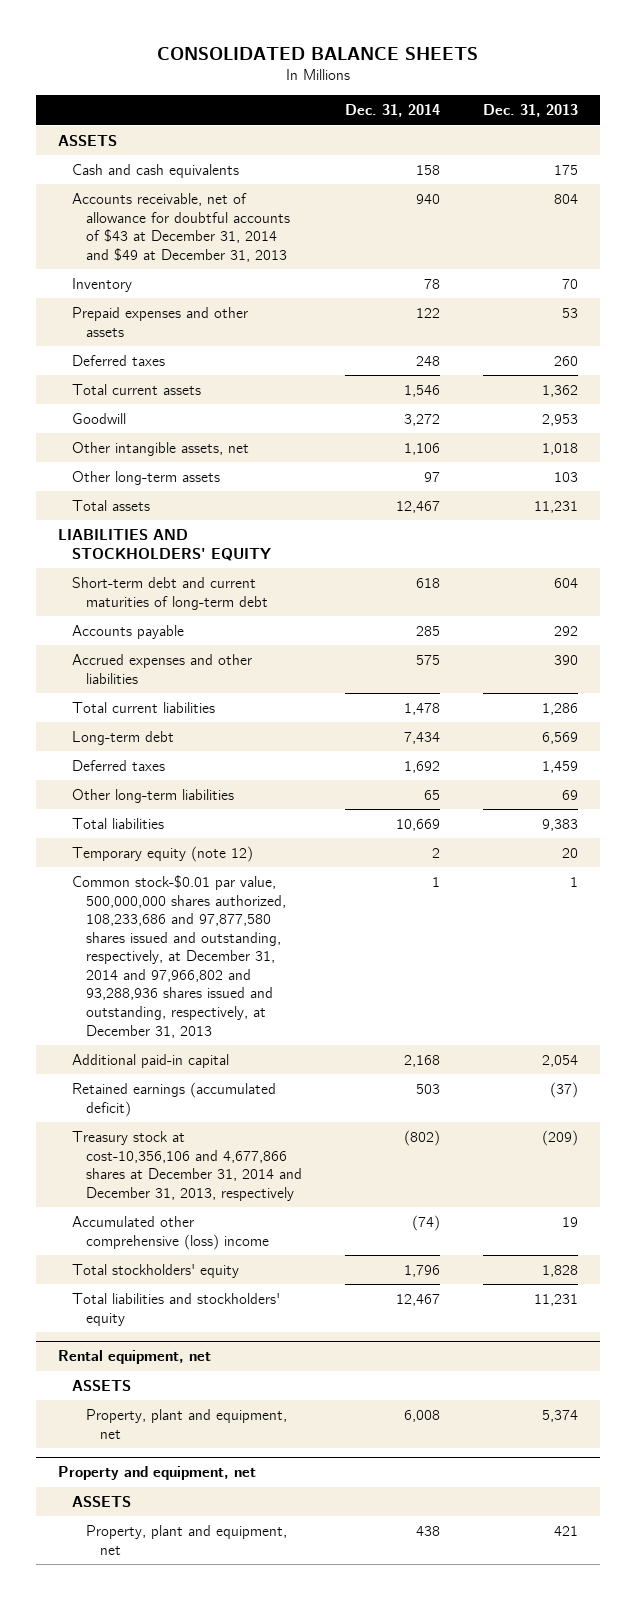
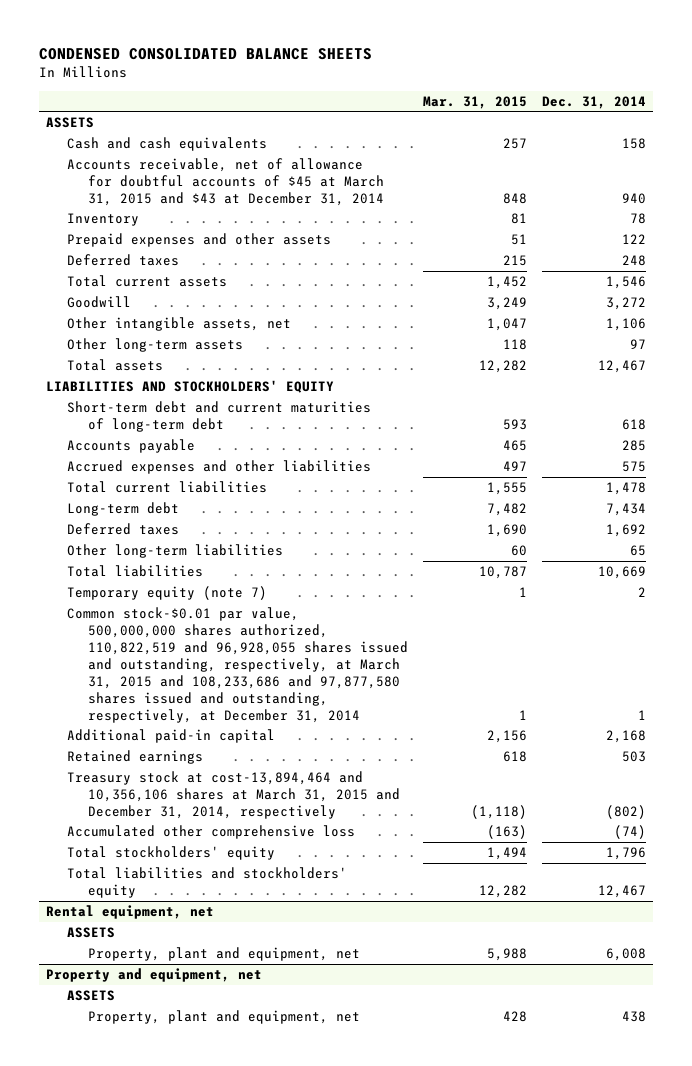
[157,46,479,60] CONSOLIDATED BALANCE SHEETS -> [38,48,372,61] CONDENSED CONSOLIDATED BALANCE SHEETS
[483,104,579,118] Dec. 31, 2013 -> none
none -> [423,95,528,109] Mar. 31, 2015
[71,192,290,262] Accounts receivable, net of allowance for doubtful accounts of $43 at December 31, 2014 and $49 at December 31, 2013 -> [67,157,385,206] Accounts receivable, net of allowance for doubtful accounts of $45 at March 31, 2015 and $43 at December 31, 2014
[71,845,253,862] Temporary equity (note 12) -> [67,585,268,600] Temporary equity (note 7)
[71,874,286,1038] Common stock-$0.01 par value, 500,000,000 shares authorized, 108,233,686 and 97,877,580 shares issued and outstanding, respectively, at December 31, 2014 and 97,966,802 and 93,288,936 shares issued and outstanding, respectively, at December 31, 2013 -> [67,606,409,723] Common stock-$0.01 par value, 500,000,000 shares authorized, 110,822,519 and 96,928,055 shares issued and outstanding, respectively, at March 31, 2015 and 108,233,686 and 97,877,580 shares issued and outstanding, respectively, at December 31, 2014
[71,1081,276,1117] Retained earnings (accumulated deficit) -> [67,749,204,764] Retained earnings
[71,1130,302,1201] Treasury stock at cost-10,356,106 and 4,677,866 shares at December 31, 2014 and December 31, 2013, respectively -> [67,770,401,819] Treasury stock at cost-13,894,464 and 10,356,106 shares at March 31, 2015 and December 31, 2014, respectively
[71,1215,269,1250] Accumulated other comprehensive (loss) income -> [67,824,356,839] Accumulated other comprehensive loss

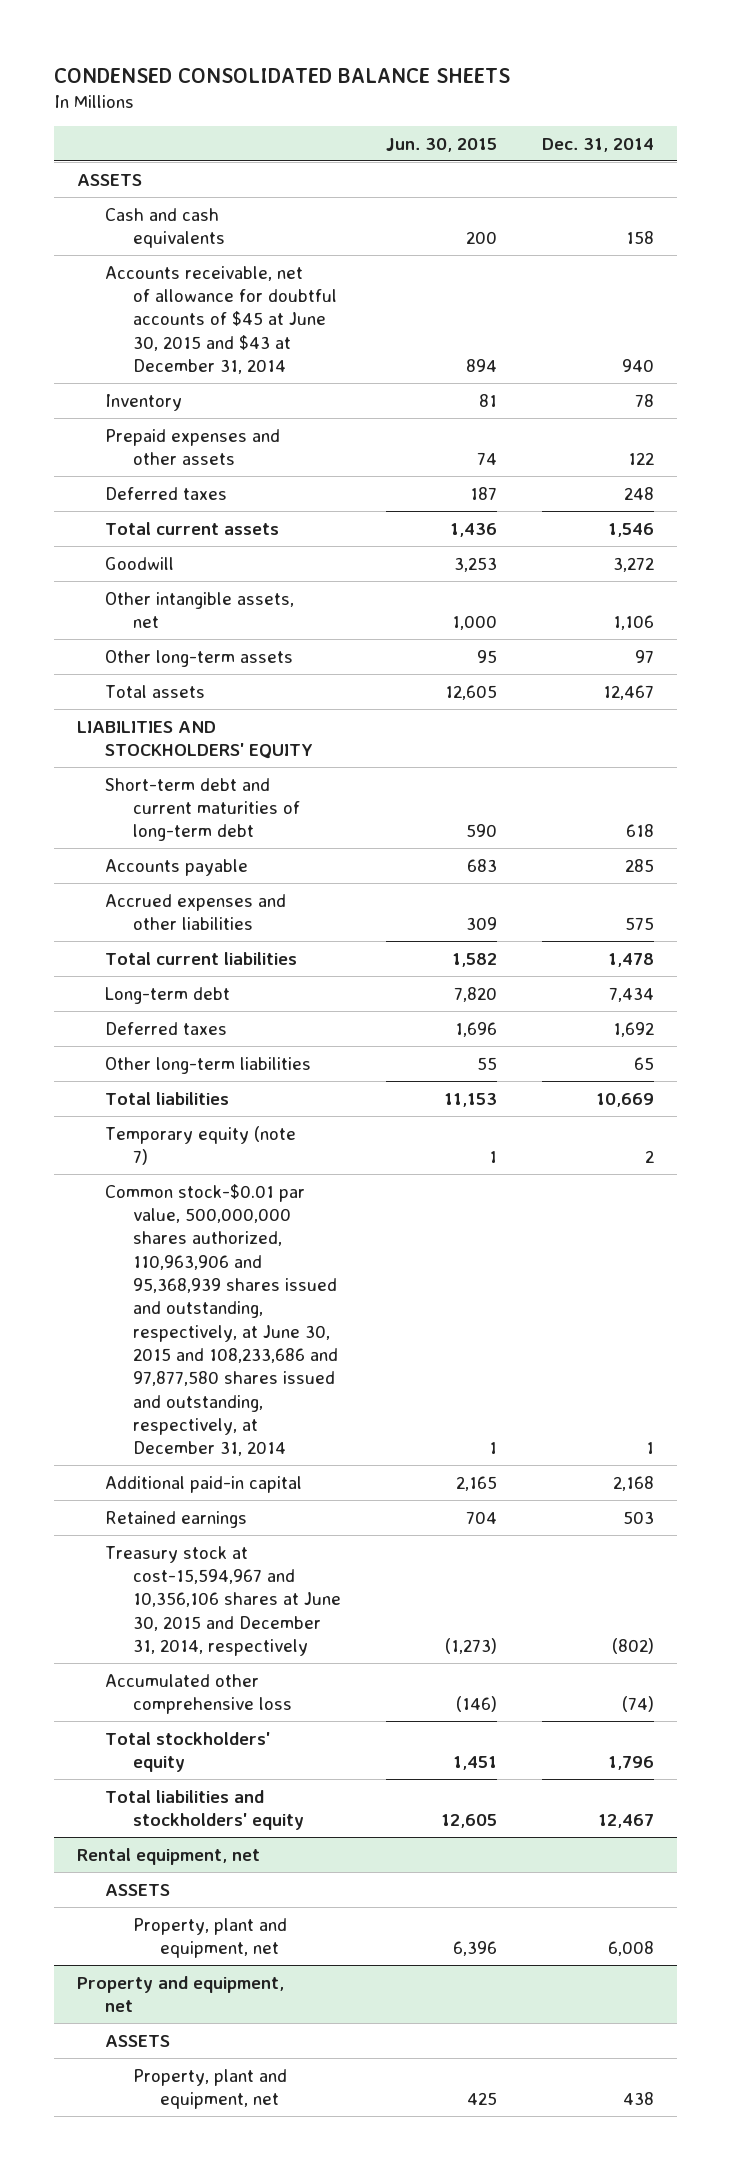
[423,95,528,109] Mar. 31, 2015 -> none
none -> [386,137,498,152] Jun. 30, 2015
[67,157,385,206] Accounts receivable, net of allowance for doubtful accounts of $45 at March 31, 2015 and $43 at December 31, 2014 -> [104,265,337,374] Accounts receivable, net of allowance for doubtful accounts of $45 at June 30, 2015 and $43 at December 31, 2014
[67,606,409,723] Common stock-$0.01 par value, 500,000,000 shares authorized, 110,822,519 and 96,928,055 shares issued and outstanding, respectively, at March 31, 2015 and 108,233,686 and 97,877,580 shares issued and outstanding, respectively, at December 31, 2014 -> [104,1183,338,1457] Common stock-$0.01 par value, 500,000,000 shares authorized, 110,963,906 and 95,368,939 shares issued and outstanding, respectively, at June 30, 2015 and 108,233,686 and 97,877,580 shares issued and outstanding, respectively, at December 31, 2014
[67,770,401,819] Treasury stock at cost-13,894,464 and 10,356,106 shares at March 31, 2015 and December 31, 2014, respectively -> [104,1545,341,1656] Treasury stock at cost-15,594,967 and 10,356,106 shares at June 30, 2015 and December 31, 2014, respectively

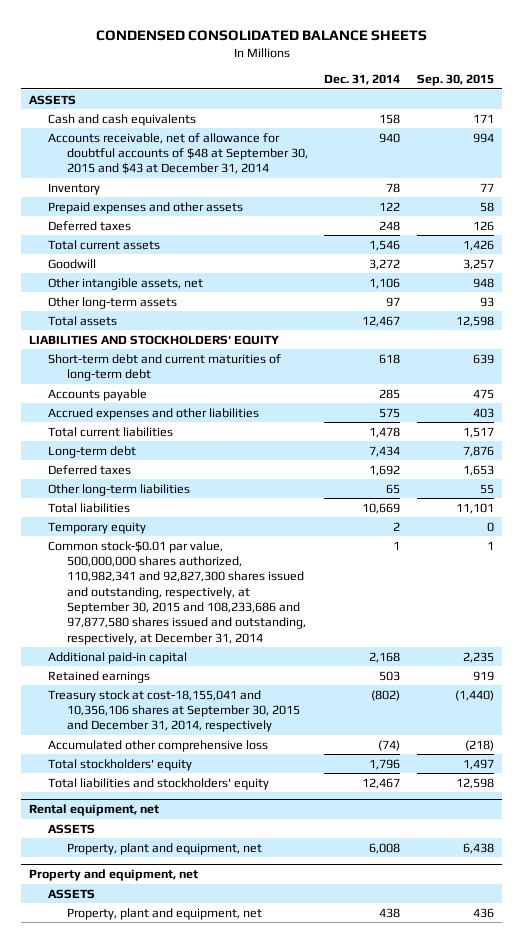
[386,137,498,152] Jun. 30, 2015 -> none
none -> [416,74,494,87] Sep. 30, 2015
[104,265,337,374] Accounts receivable, net of allowance for doubtful accounts of $45 at June 30, 2015 and $43 at December 31, 2014 -> [48,132,308,175] Accounts receivable, net of allowance for doubtful accounts of $48 at September 30, 2015 and $43 at December 31, 2014
[104,1125,296,1165] Temporary equity (note 7) -> [48,521,147,534] Temporary equity
[104,1183,338,1457] Common stock-$0.01 par value, 500,000,000 shares authorized, 110,963,906 and 95,368,939 shares issued and outstanding, respectively, at June 30, 2015 and 108,233,686 and 97,877,580 shares issued and outstanding, respectively, at December 31, 2014 -> [48,540,306,645] Common stock-$0.01 par value, 500,000,000 shares authorized, 110,982,341 and 92,827,300 shares issued and outstanding, respectively, at September 30, 2015 and 108,233,686 and 97,877,580 shares issued and outstanding, respectively, at December 31, 2014
[104,1545,341,1656] Treasury stock at cost-15,594,967 and 10,356,106 shares at June 30, 2015 and December 31, 2014, respectively -> [48,689,300,733] Treasury stock at cost-18,155,041 and 10,356,106 shares at September 30, 2015 and December 31, 2014, respectively

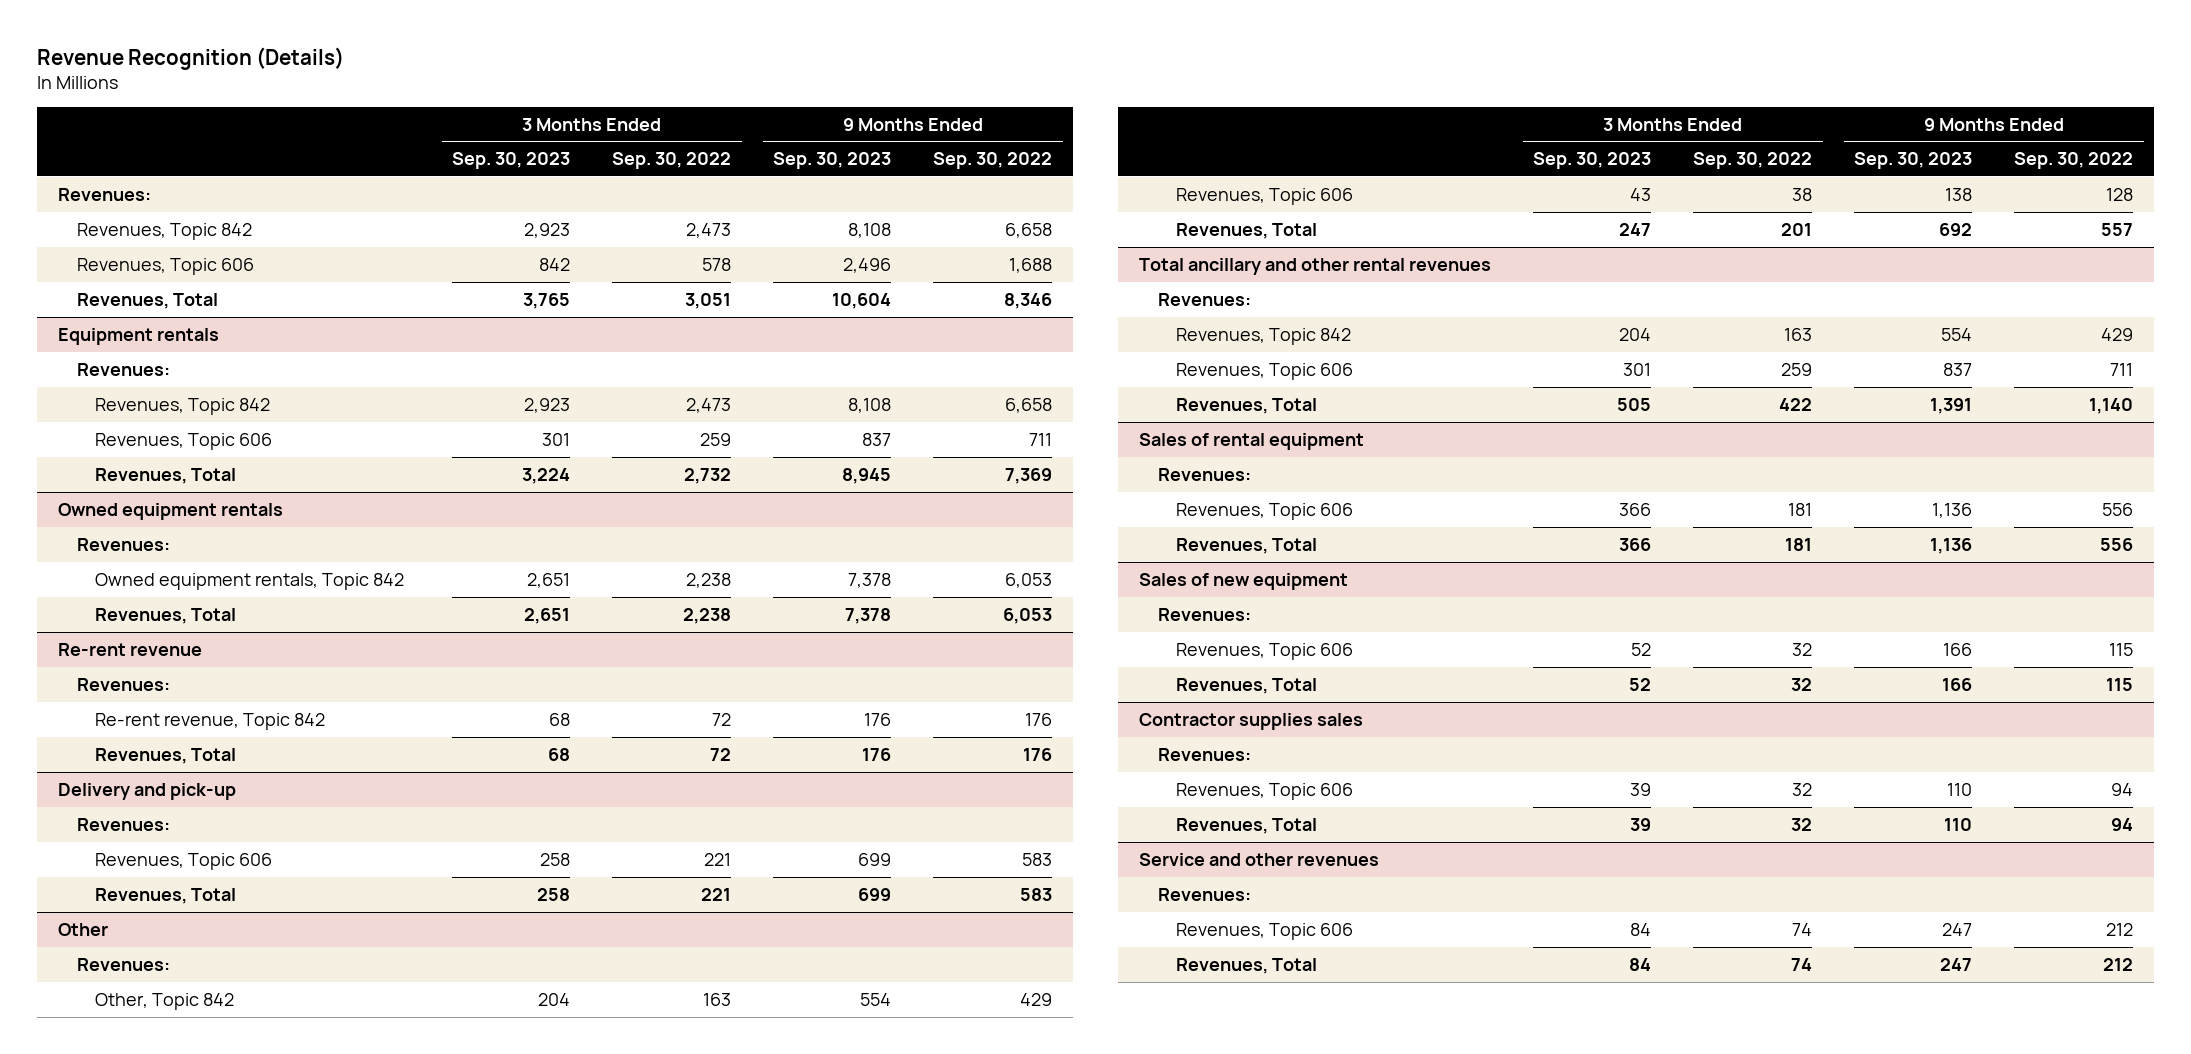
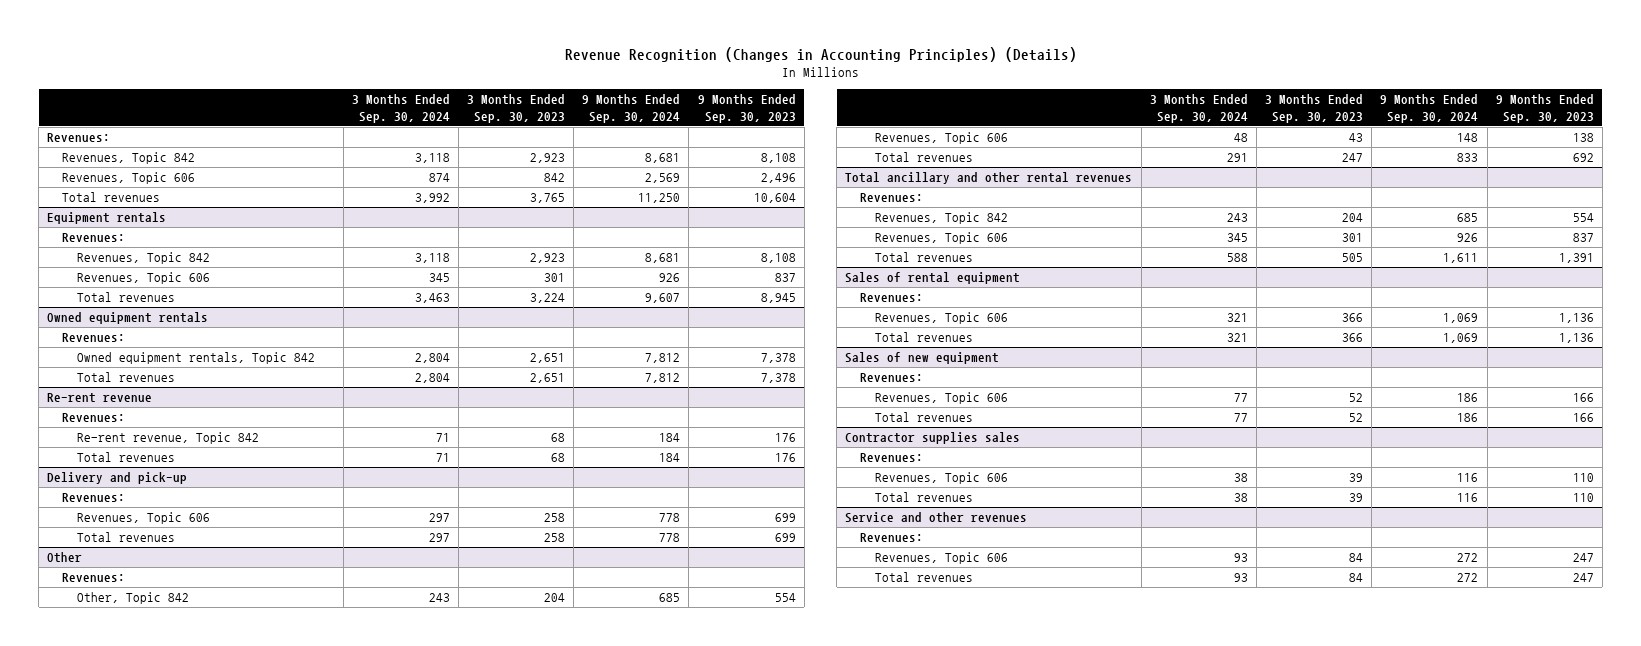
[37,46,345,70] Revenue Recognition (Details) -> [564,46,1077,62] Revenue Recognition (Changes in Accounting Principles) (Details)
[612,152,732,170] Sep. 30, 2022 -> none
[933,152,1053,170] Sep. 30, 2022 -> none
none -> [351,94,450,123] 3 Months Ended Sep. 30, 2024
none -> [582,94,681,123] 9 Months Ended Sep. 30, 2024
[76,292,218,309] Revenues, Total -> [62,192,161,203] Total revenues
[95,467,237,484] Revenues, Total -> [77,292,176,303] Total revenues
[95,607,237,624] Revenues, Total -> [77,372,176,383] Total revenues
[95,747,237,764] Revenues, Total -> [77,452,176,463] Total revenues
[95,887,237,904] Revenues, Total -> [77,532,176,543] Total revenues
[1176,222,1318,239] Revenues, Total -> [875,152,974,163] Total revenues
[1176,397,1318,414] Revenues, Total -> [875,252,974,263] Total revenues
[1176,537,1318,554] Revenues, Total -> [875,332,974,343] Total revenues
[1176,677,1318,694] Revenues, Total -> [875,412,974,423] Total revenues
[1176,817,1318,834] Revenues, Total -> [875,492,974,503] Total revenues
[1176,957,1318,974] Revenues, Total -> [875,572,974,583] Total revenues

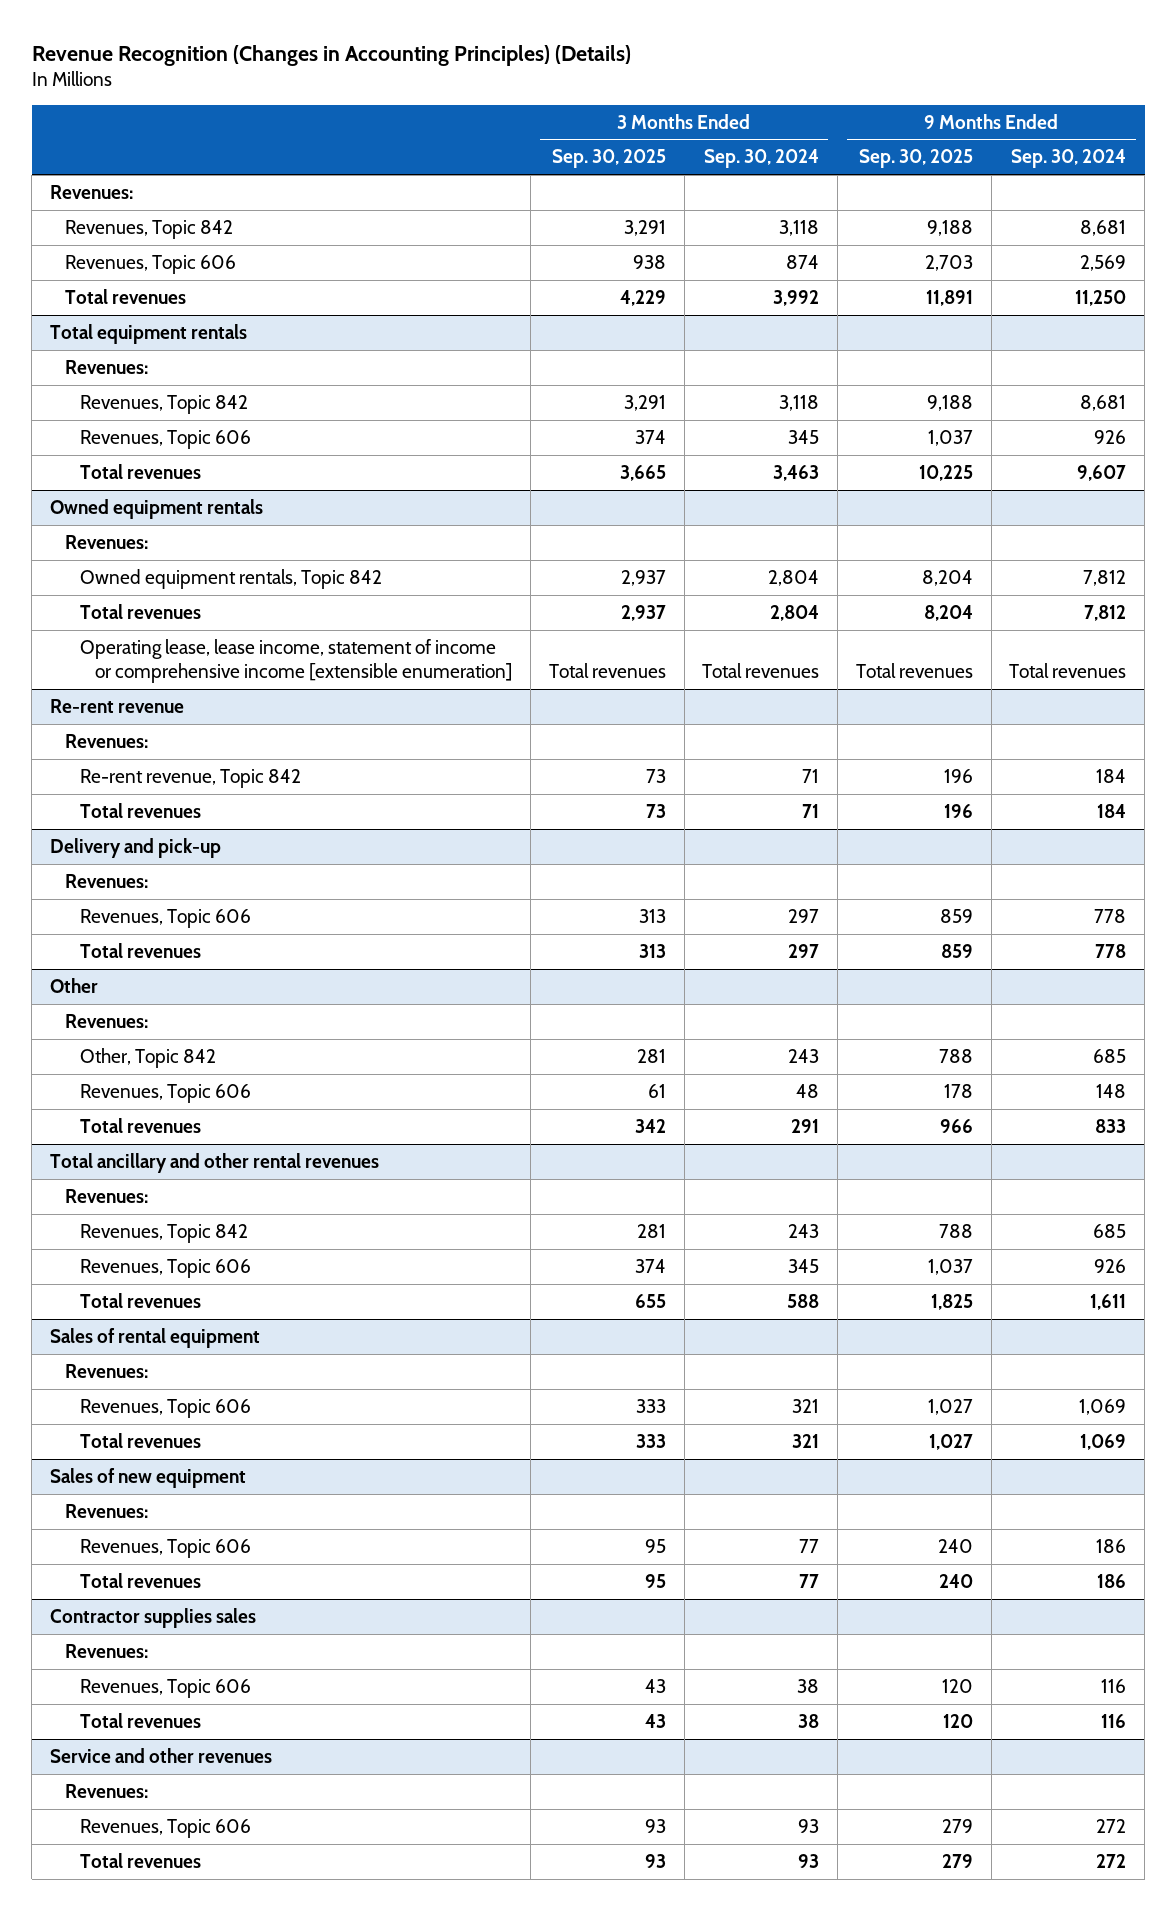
[467,94,566,123] 3 Months Ended Sep. 30, 2023 -> none
[697,94,796,123] 9 Months Ended Sep. 30, 2023 -> none
none -> [551,149,666,169] Sep. 30, 2025
none -> [858,149,973,169] Sep. 30, 2025
[47,212,167,225] Equipment rentals -> [49,323,247,344] Total equipment rentals
none -> [80,638,513,683] Operating lease, lease income, statement of income or comprehensive income [extensible enumeration]

